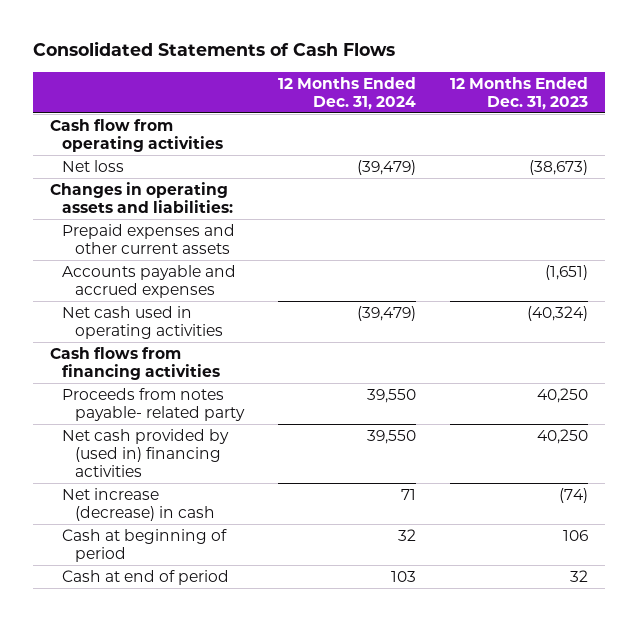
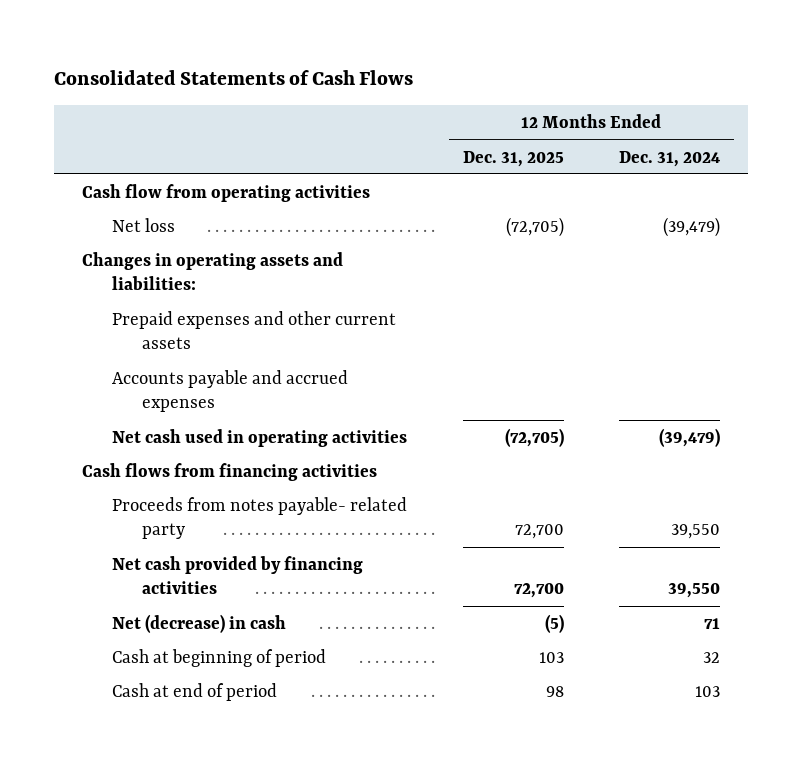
[449,76,588,110] 12 Months Ended Dec. 31, 2023 -> none
none -> [462,150,564,167] Dec. 31, 2025
[62,429,230,477] Net cash provided by (used in) financing activities -> [111,555,363,595] Net cash provided by financing activities
[62,488,215,521] Net increase (decrease) in cash -> [111,613,286,633] Net (decrease) in cash

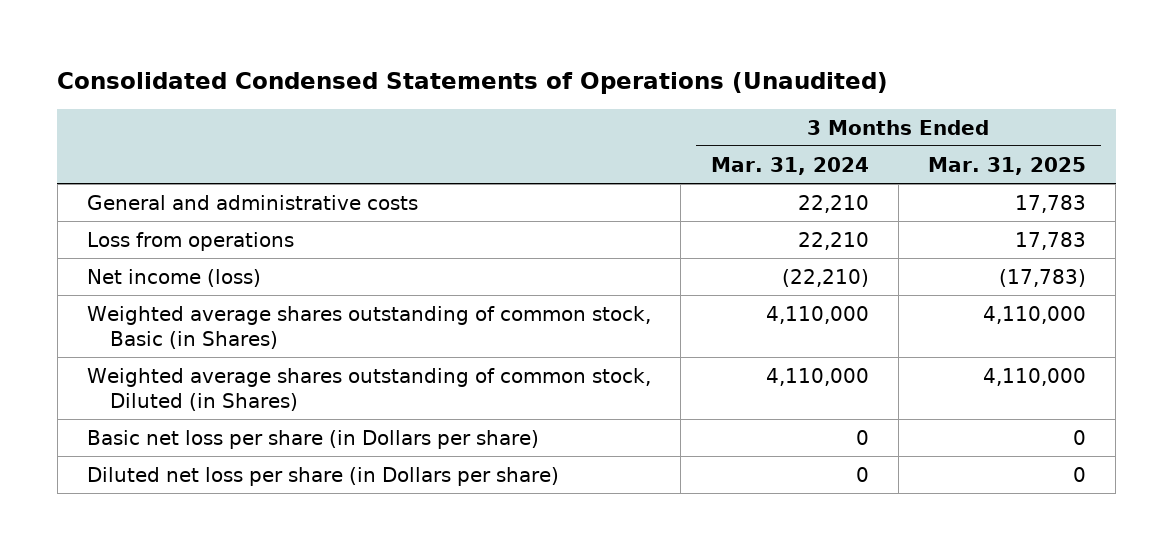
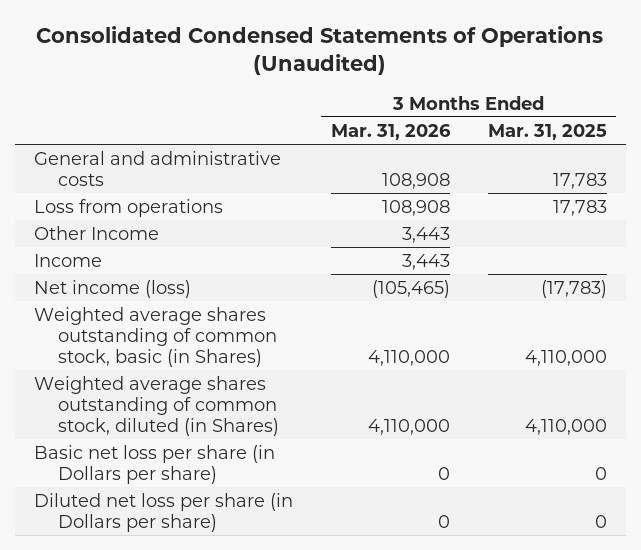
[710,156,869,175] Mar. 31, 2024 -> none
none -> [330,123,451,140] Mar. 31, 2026
none -> [33,226,159,241] Other Income
none -> [33,254,102,268] Income
[87,305,652,349] Weighted average shares outstanding of common stock, Basic (in Shares) -> [33,307,277,368] Weighted average shares outstanding of common stock, basic (in Shares)
[87,367,652,411] Weighted average shares outstanding of common stock, Diluted (in Shares) -> [33,376,279,437] Weighted average shares outstanding of common stock, diluted (in Shares)

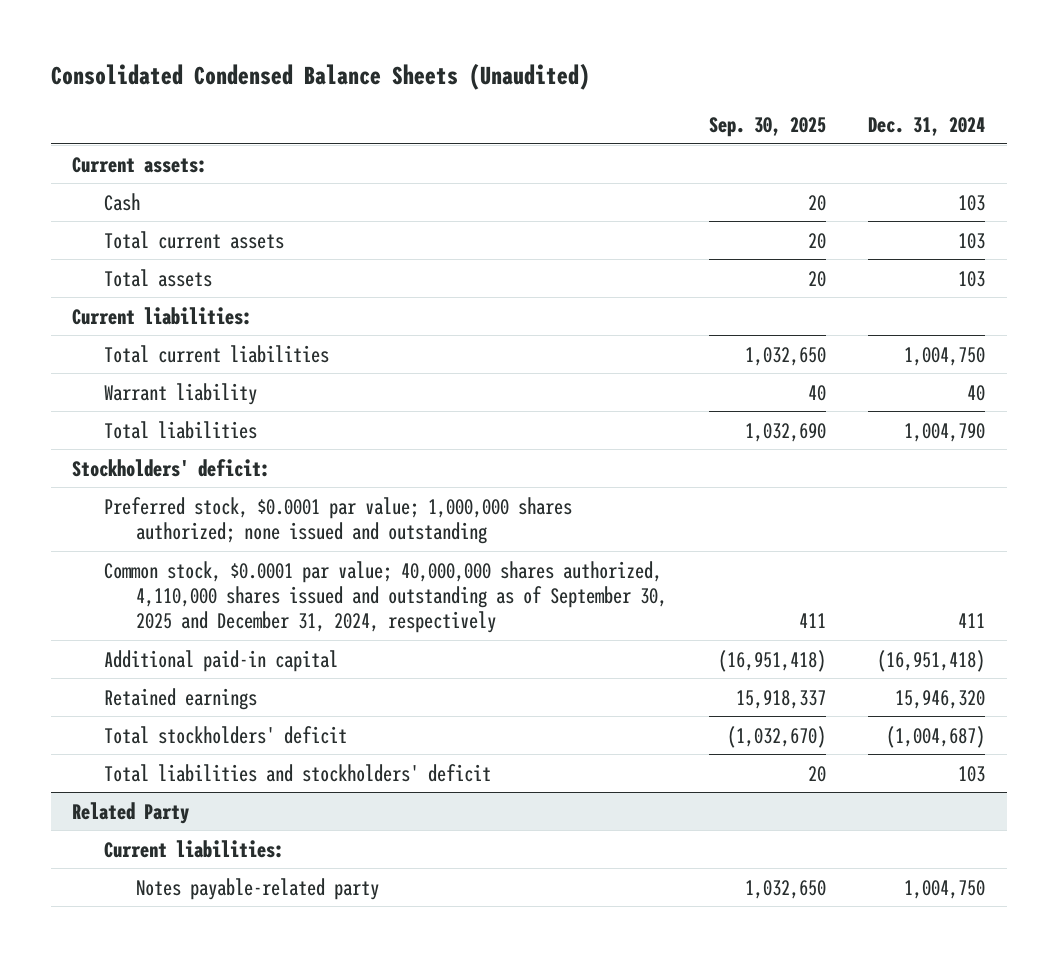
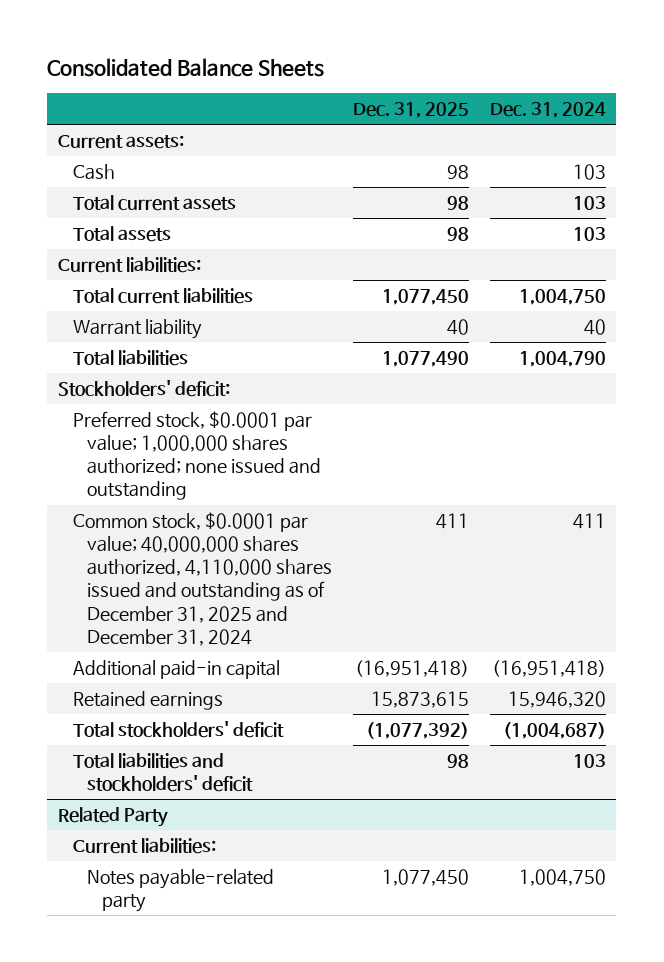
[51,63,591,91] Consolidated Condensed Balance Sheets (Unaudited) -> [47,58,325,78] Consolidated Balance Sheets
[709,116,827,137] Sep. 30, 2025 -> none
none -> [353,102,470,119] Dec. 31, 2025
[104,560,668,634] Common stock, $0.0001 par value; 40,000,000 shares authorized, 4,110,000 shares issued and outstanding as of September 30, 2025 and December 31, 2024, respectively -> [72,511,333,646] Common stock, $0.0001 par value; 40,000,000 shares authorized, 4,110,000 shares issued and outstanding as of December 31, 2025 and December 31, 2024

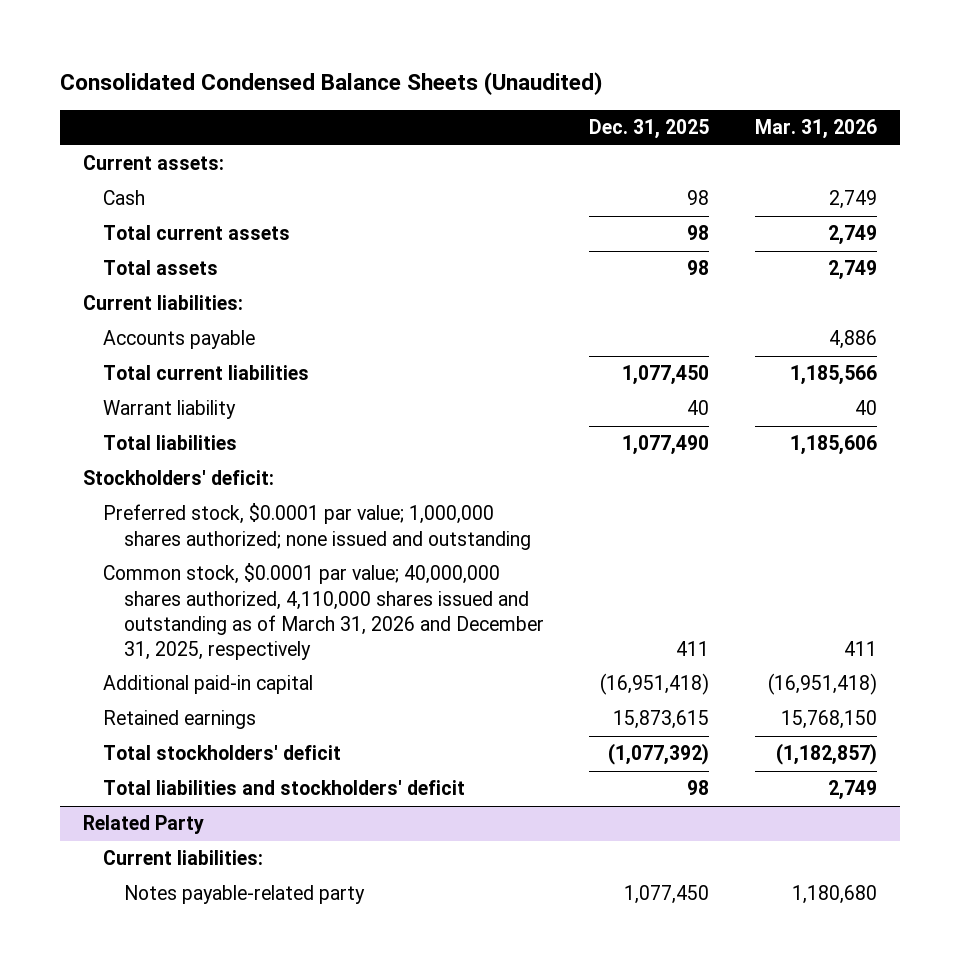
[47,58,325,78] Consolidated Balance Sheets -> [59,72,602,96] Consolidated Condensed Balance Sheets (Unaudited)
[489,102,606,119] Dec. 31, 2024 -> none
none -> [754,119,877,140] Mar. 31, 2026
none -> [103,330,256,350] Accounts payable
[72,511,333,646] Common stock, $0.0001 par value; 40,000,000 shares authorized, 4,110,000 shares issued and outstanding as of December 31, 2025 and December 31, 2024 -> [103,563,544,660] Common stock, $0.0001 par value; 40,000,000 shares authorized, 4,110,000 shares issued and outstanding as of March 31, 2026 and December 31, 2025, respectively

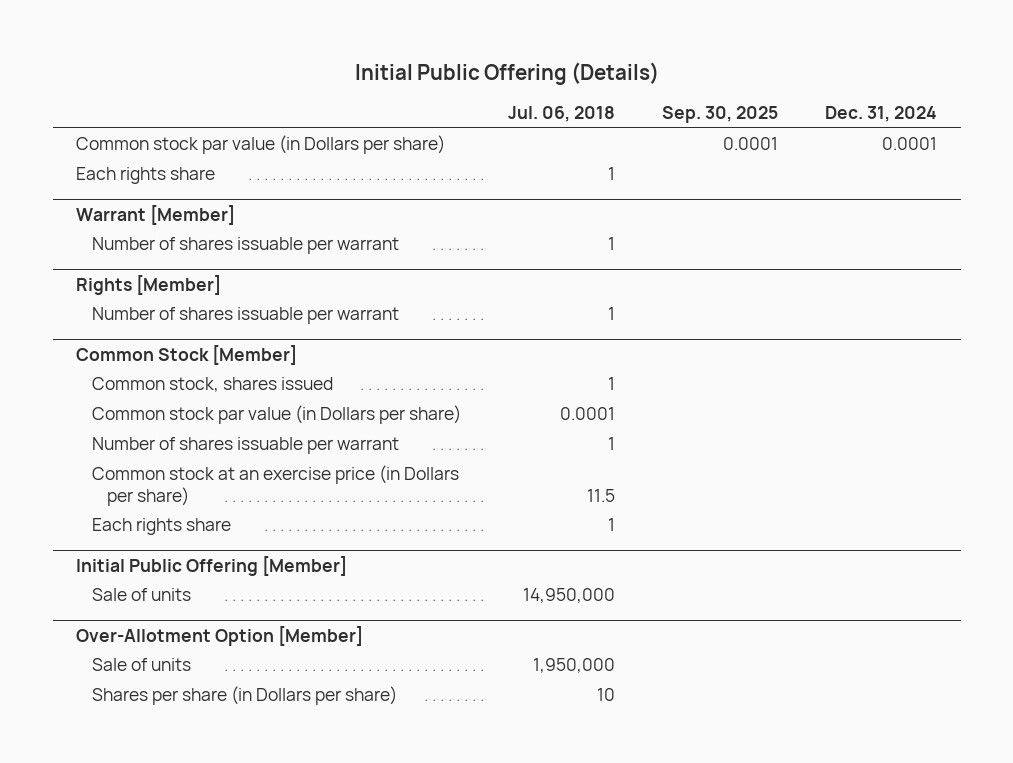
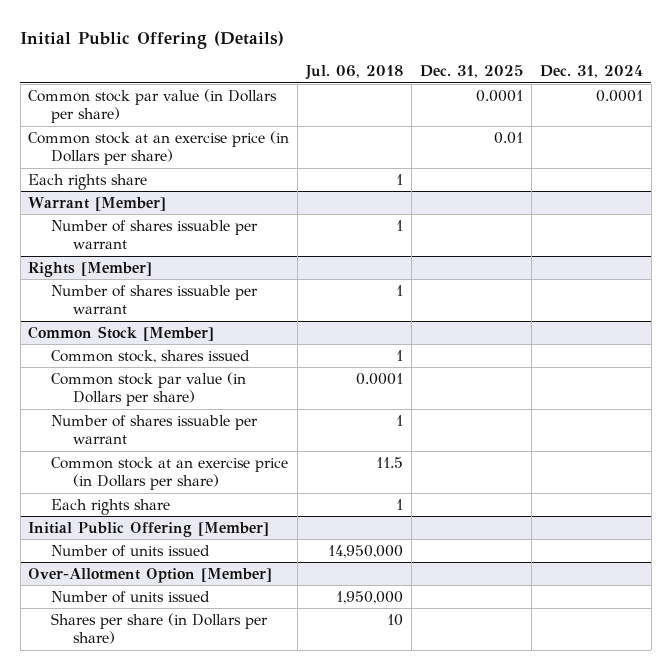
[661,106,778,124] Sep. 30, 2025 -> none
none -> [420,65,524,79] Dec. 31, 2025
none -> [28,131,290,166] Common stock at an exercise price (in Dollars per share)
[91,588,191,602] Sale of units -> [50,545,210,558] Number of units issued
[91,658,191,672] Sale of units -> [50,591,210,604] Number of units issued

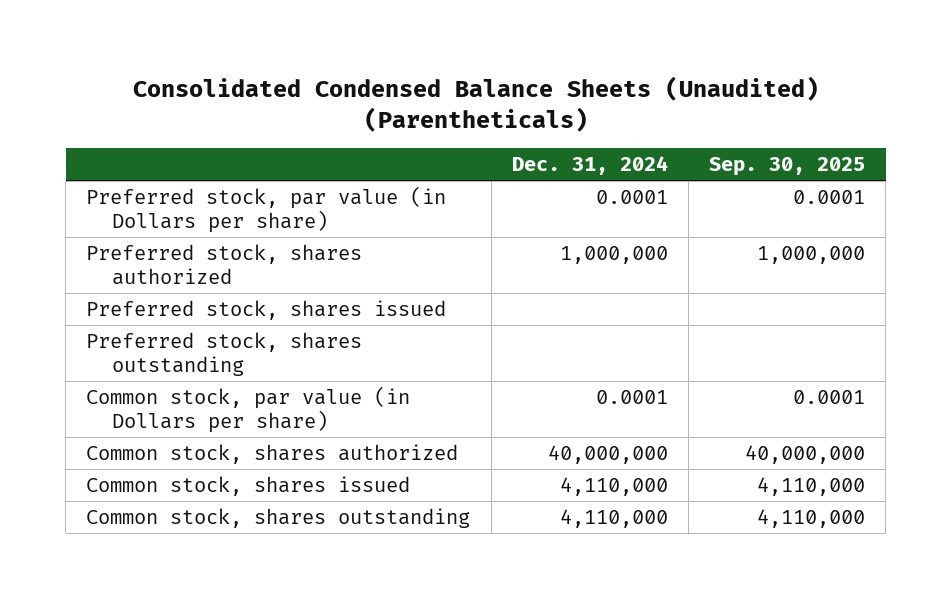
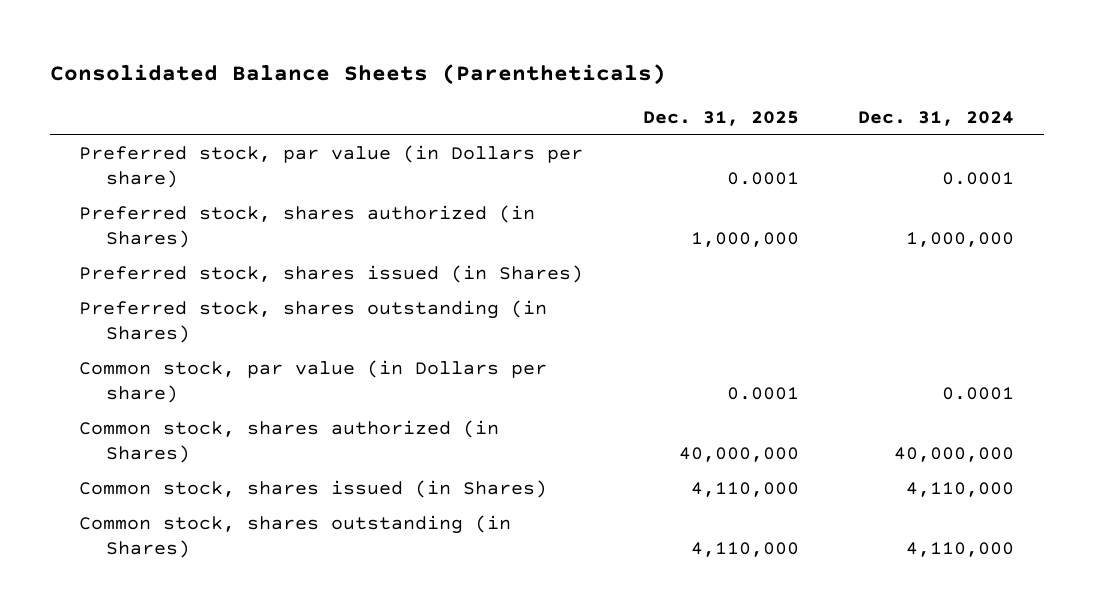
[132,75,819,133] Consolidated Condensed Balance Sheets (Unaudited) (Parentheticals) -> [49,64,666,86] Consolidated Balance Sheets (Parentheticals)
[709,157,866,177] Sep. 30, 2025 -> none
none -> [642,111,799,127] Dec. 31, 2025
[86,243,363,285] Preferred stock, shares authorized -> [79,205,536,249] Preferred stock, shares authorized (in Shares)
[86,299,447,320] Preferred stock, shares issued -> [79,265,584,284] Preferred stock, shares issued (in Shares)
[86,331,363,376] Preferred stock, shares outstanding -> [79,300,548,344] Preferred stock, shares outstanding (in Shares)
[86,443,459,464] Common stock, shares authorized -> [79,420,500,464] Common stock, shares authorized (in Shares)
[86,475,411,496] Common stock, shares issued -> [79,480,548,499] Common stock, shares issued (in Shares)
[86,507,471,528] Common stock, shares outstanding -> [79,515,512,559] Common stock, shares outstanding (in Shares)

